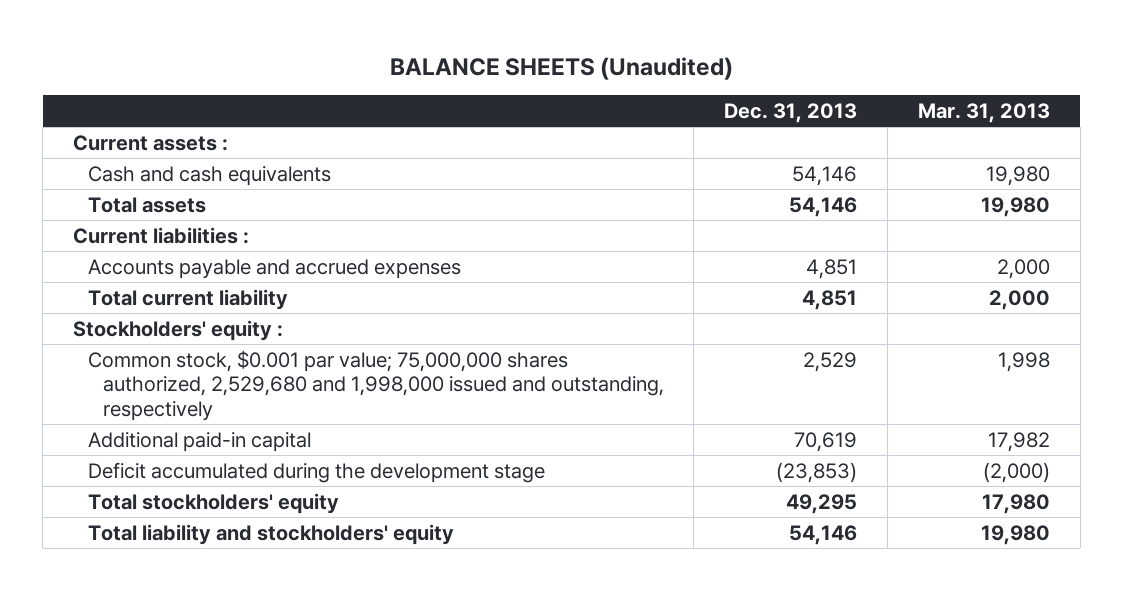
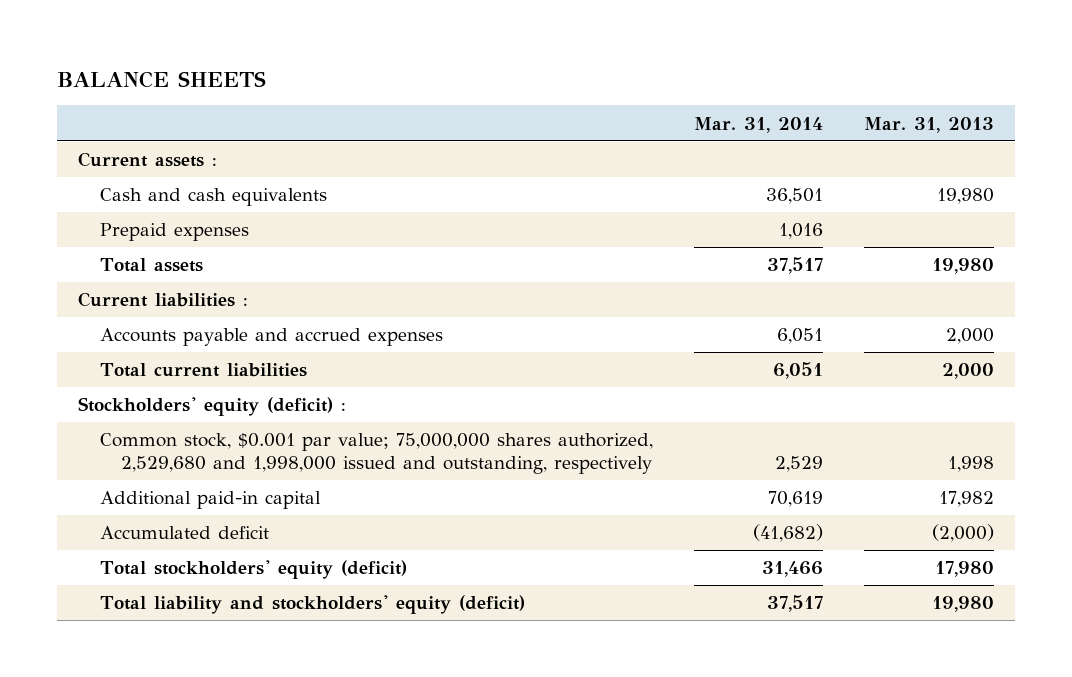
[389,56,733,80] BALANCE SHEETS (Unaudited) -> [57,70,267,88] BALANCE SHEETS
[724,102,858,123] Dec. 31, 2013 -> none
none -> [693,116,823,133] Mar. 31, 2014
none -> [99,223,249,242] Prepaid expenses
[87,288,288,310] Total current liability -> [99,363,307,378] Total current liabilities
[73,319,284,341] Stockholders' equity : -> [78,397,347,417] Stockholders' equity (deficit) :
[87,461,545,483] Deficit accumulated during the development stage -> none
none -> [99,526,269,540] Accumulated deficit
[87,492,339,514] Total stockholders' equity -> [99,560,407,580] Total stockholders' equity (deficit)
[87,523,454,545] Total liability and stockholders' equity -> [99,595,525,615] Total liability and stockholders' equity (deficit)

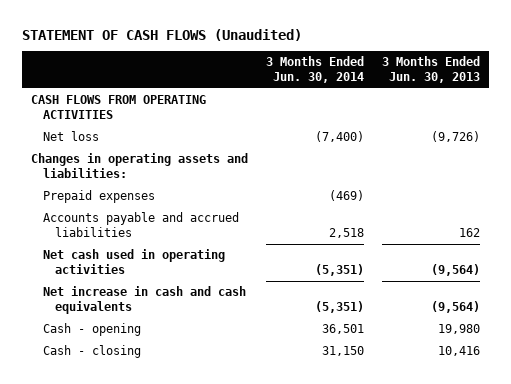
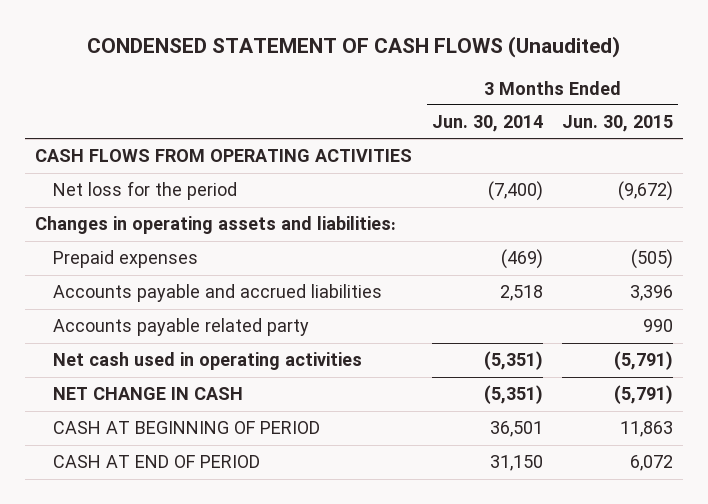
[21,28,302,41] STATEMENT OF CASH FLOWS (Unaudited) -> [87,36,621,59] CONDENSED STATEMENT OF CASH FLOWS (Unaudited)
[381,56,480,83] 3 Months Ended Jun. 30, 2013 -> none
none -> [562,115,674,133] Jun. 30, 2015
[42,131,99,142] Net loss -> [52,181,237,201] Net loss for the period
none -> [52,318,309,337] Accounts payable related party
[42,286,246,314] Net increase in cash and cash equivalents -> [52,387,243,401] NET CHANGE IN CASH
[42,323,141,337] Cash - opening -> [52,421,320,435] CASH AT BEGINNING OF PERIOD
[42,345,141,359] Cash - closing -> [52,455,260,469] CASH AT END OF PERIOD

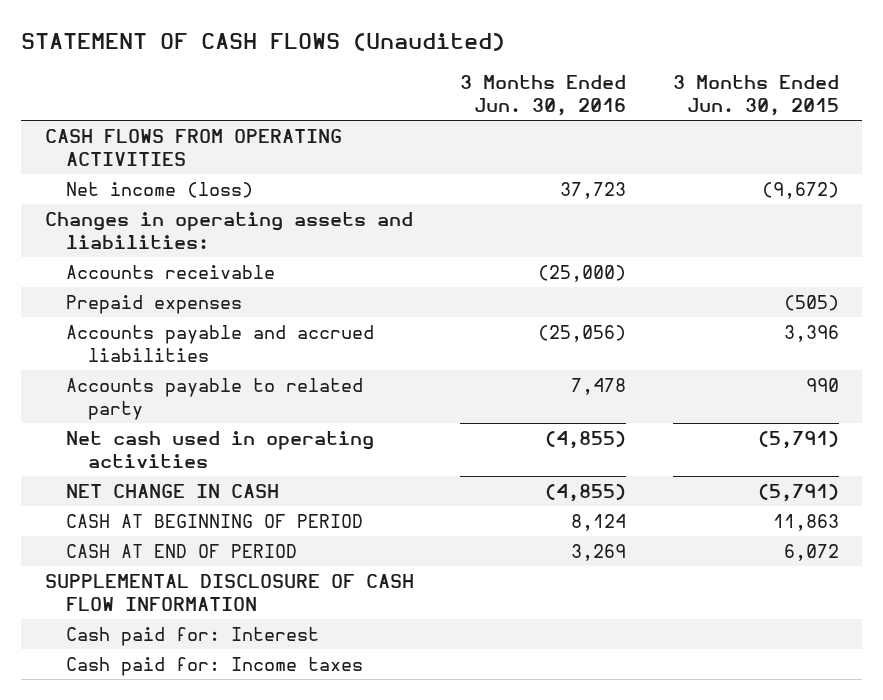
[87,36,621,59] CONDENSED STATEMENT OF CASH FLOWS (Unaudited) -> [21,33,506,52] STATEMENT OF CASH FLOWS (Unaudited)
[431,115,543,133] Jun. 30, 2014 -> none
none -> [460,75,627,117] 3 Months Ended Jun. 30, 2016
[52,181,237,201] Net loss for the period -> [66,181,254,198] Net income (loss)
none -> [66,264,276,279] Accounts receivable
[52,318,309,337] Accounts payable related party -> [66,377,364,420] Accounts payable to related party
none -> [44,573,414,611] SUPPLEMENTAL DISCLOSURE OF CASH FLOW INFORMATION
none -> [66,626,320,646] Cash paid for: Interest
none -> [66,656,364,676] Cash paid for: Income taxes

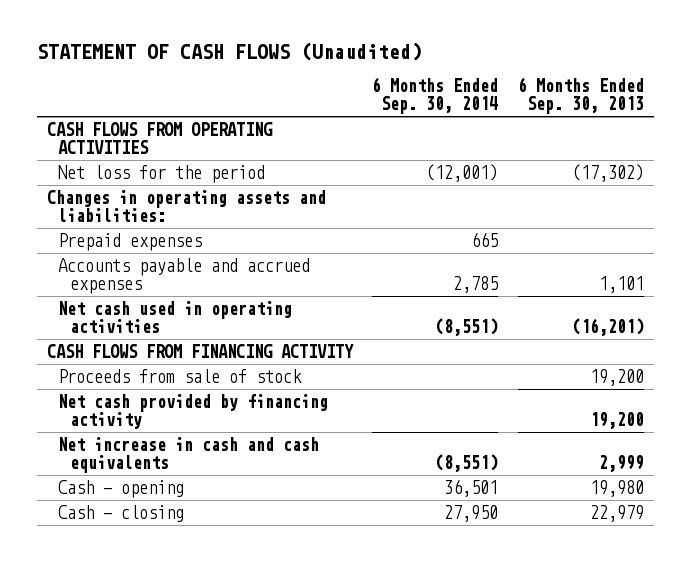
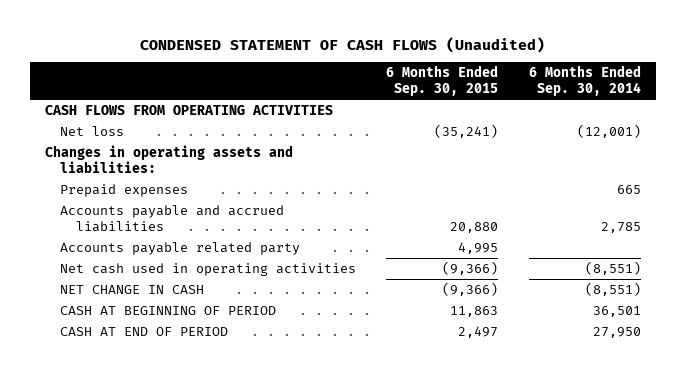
[36,41,422,61] STATEMENT OF CASH FLOWS (Unaudited) -> [139,36,545,53] CONDENSED STATEMENT OF CASH FLOWS (Unaudited)
[518,77,645,115] 6 Months Ended Sep. 30, 2013 -> none
none -> [386,65,499,97] 6 Months Ended Sep. 30, 2015
[58,165,266,184] Net loss for the period -> [60,125,125,136] Net loss
[58,258,311,295] Accounts payable and accrued expenses -> [60,204,285,233] Accounts payable and accrued liabilities
none -> [60,241,301,255] Accounts payable related party
[46,344,354,359] CASH FLOWS FROM FINANCING ACTIVITY -> none
[58,369,303,384] Proceeds from sale of stock -> none
[58,394,329,430] Net cash provided by financing activity -> none
[58,437,320,474] Net increase in cash and cash equivalents -> [60,284,205,294] NET CHANGE IN CASH
[58,480,185,499] Cash - opening -> [60,305,277,315] CASH AT BEGINNING OF PERIOD
[58,505,185,523] Cash - closing -> [60,326,229,336] CASH AT END OF PERIOD

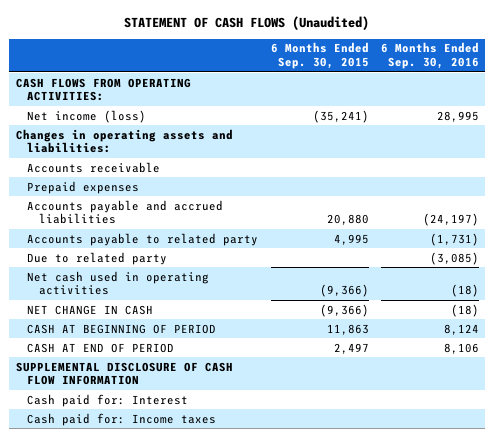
[139,36,545,53] CONDENSED STATEMENT OF CASH FLOWS (Unaudited) -> [124,16,370,31] STATEMENT OF CASH FLOWS (Unaudited)
[528,65,641,97] 6 Months Ended Sep. 30, 2014 -> none
none -> [381,42,480,70] 6 Months Ended Sep. 30, 2016
[44,104,333,115] CASH FLOWS FROM OPERATING ACTIVITIES -> [15,77,191,102] CASH FLOWS FROM OPERATING ACTIVITIES:
[60,125,125,136] Net loss -> [27,109,147,123] Net income (loss)
none -> [27,161,161,173] Accounts receivable
[60,241,301,255] Accounts payable related party -> [27,232,259,246] Accounts payable to related party
none -> [27,251,168,265] Due to related party
none -> [15,361,233,386] SUPPLEMENTAL DISCLOSURE OF CASH FLOW INFORMATION
none -> [27,393,189,407] Cash paid for: Interest
none -> [27,412,217,426] Cash paid for: Income taxes

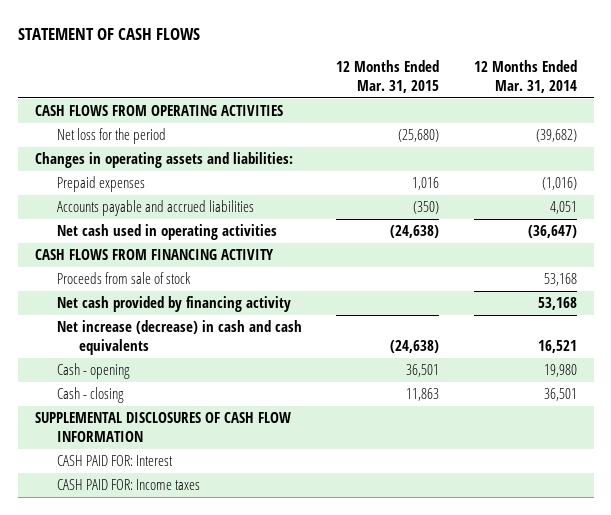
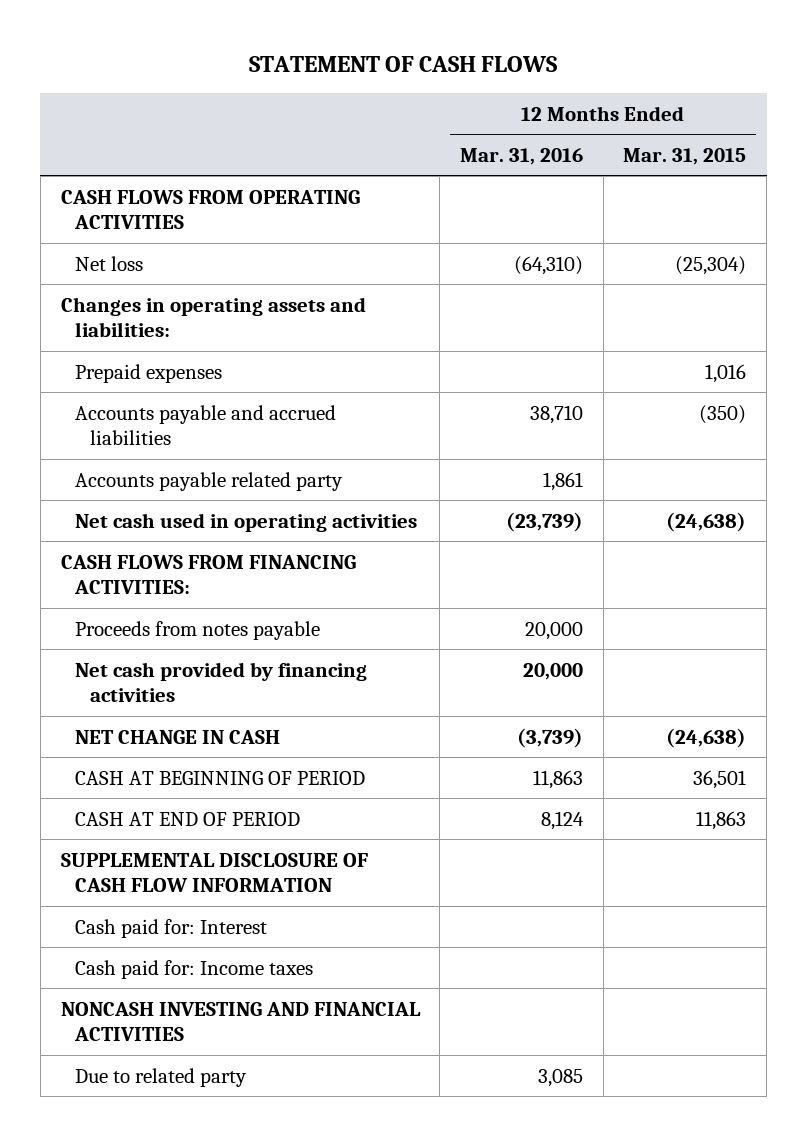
[473,60,577,94] 12 Months Ended Mar. 31, 2014 -> none
none -> [459,147,583,165] Mar. 31, 2016
[56,128,166,145] Net loss for the period -> [75,255,144,271] Net loss
[398,129,440,143] (25,680) -> [675,255,747,275] (25,304)
none -> [75,471,344,491] Accounts payable related party
[56,272,191,285] Proceeds from sale of stock -> none
[34,249,274,261] CASH FLOWS FROM FINANCING ACTIVITY -> [60,554,356,595] CASH FLOWS FROM FINANCING ACTIVITIES:
none -> [75,620,321,640] Proceeds from notes payable
[56,296,291,313] Net cash provided by financing activity -> [75,661,368,703] Net cash provided by financing activities
[56,320,302,355] Net increase (decrease) in cash and cash equivalents -> [75,729,281,744] NET CHANGE IN CASH
[56,363,130,380] Cash - opening -> [75,770,366,785] CASH AT BEGINNING OF PERIOD
[56,387,124,404] Cash - closing -> [75,811,301,826] CASH AT END OF PERIOD
[34,412,291,442] SUPPLEMENTAL DISCLOSURES OF CASH FLOW INFORMATION -> [60,852,368,893] SUPPLEMENTAL DISCLOSURE OF CASH FLOW INFORMATION
[56,455,173,467] CASH PAID FOR: Interest -> [75,918,268,938] Cash paid for: Interest
[56,479,200,491] CASH PAID FOR: Income taxes -> [75,959,314,979] Cash paid for: Income taxes
none -> [60,1001,421,1042] NONCASH INVESTING AND FINANCIAL ACTIVITIES
none -> [75,1067,248,1087] Due to related party

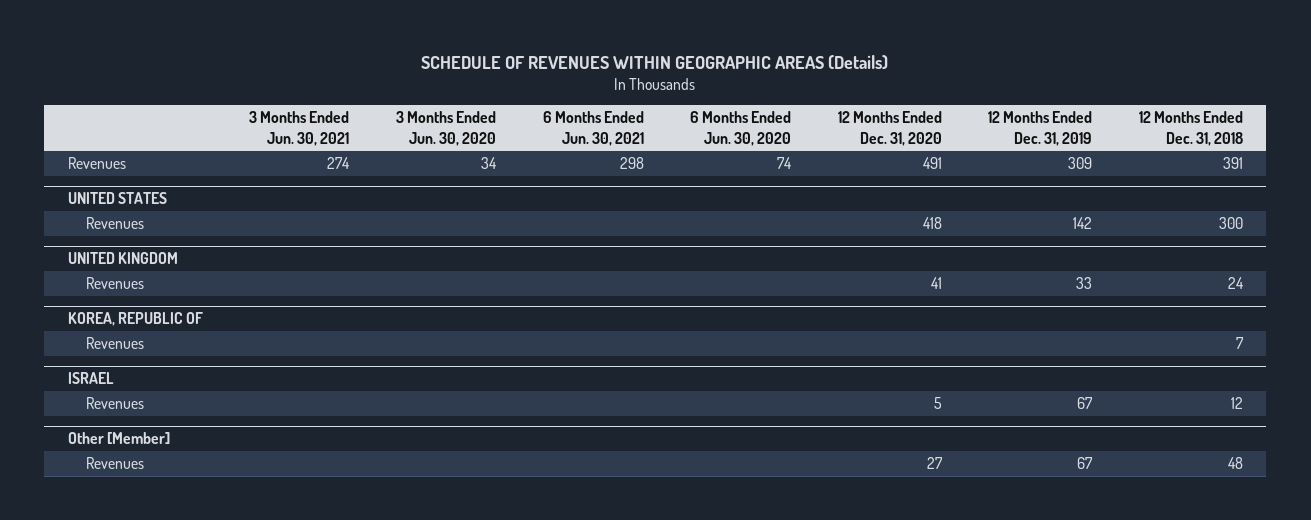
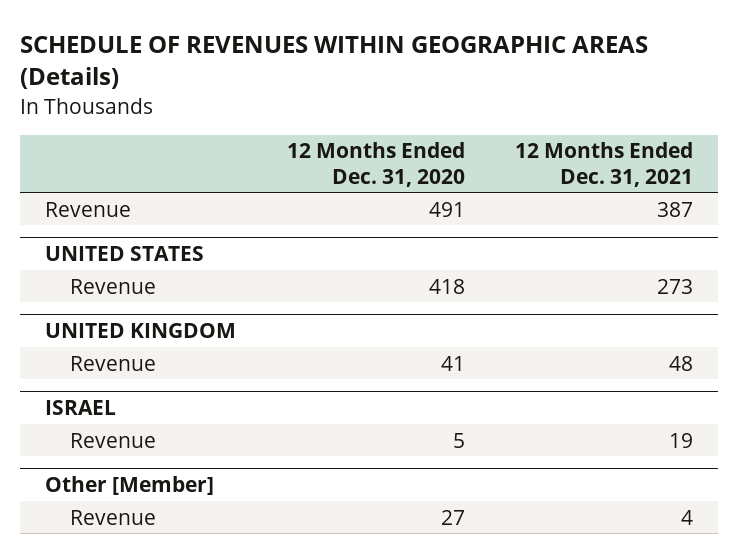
[249,111,350,146] 3 Months Ended Jun. 30, 2021 -> none
[395,111,496,146] 3 Months Ended Jun. 30, 2020 -> none
[542,111,644,146] 6 Months Ended Jun. 30, 2021 -> none
[690,111,792,146] 6 Months Ended Jun. 30, 2020 -> none
[988,111,1093,146] 12 Months Ended Dec. 31, 2019 -> none
[1139,111,1244,146] 12 Months Ended Dec. 31, 2018 -> none
none -> [514,142,693,187] 12 Months Ended Dec. 31, 2021
[67,157,126,170] Revenues -> [45,201,132,217] Revenue
[85,217,144,230] Revenues -> [69,278,156,294] Revenue
[67,312,203,327] KOREA, REPUBLIC OF -> none
[85,337,144,350] Revenues -> none
[85,277,144,290] Revenues -> [69,355,156,371] Revenue
[85,397,144,410] Revenues -> [69,432,156,448] Revenue
[85,457,144,470] Revenues -> [69,509,156,525] Revenue

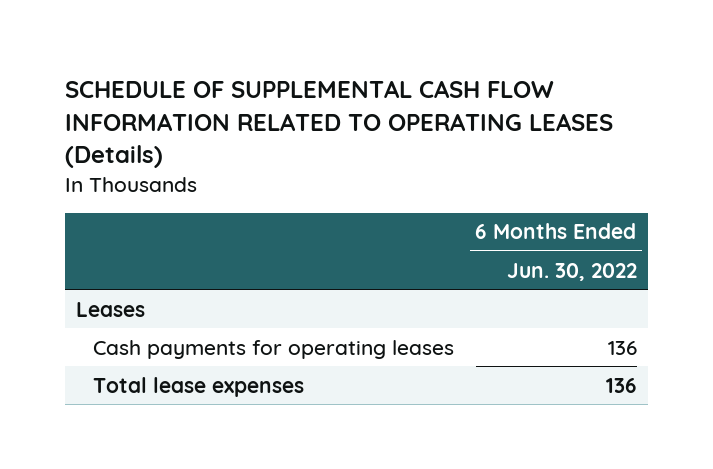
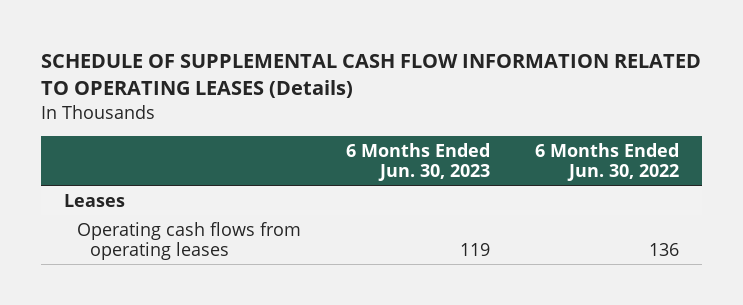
none -> [345,142,490,181] 6 Months Ended Jun. 30, 2023
[92,376,304,397] Total lease expenses -> none
[92,339,454,359] Cash payments for operating leases -> [76,221,301,261] Operating cash flows from operating leases

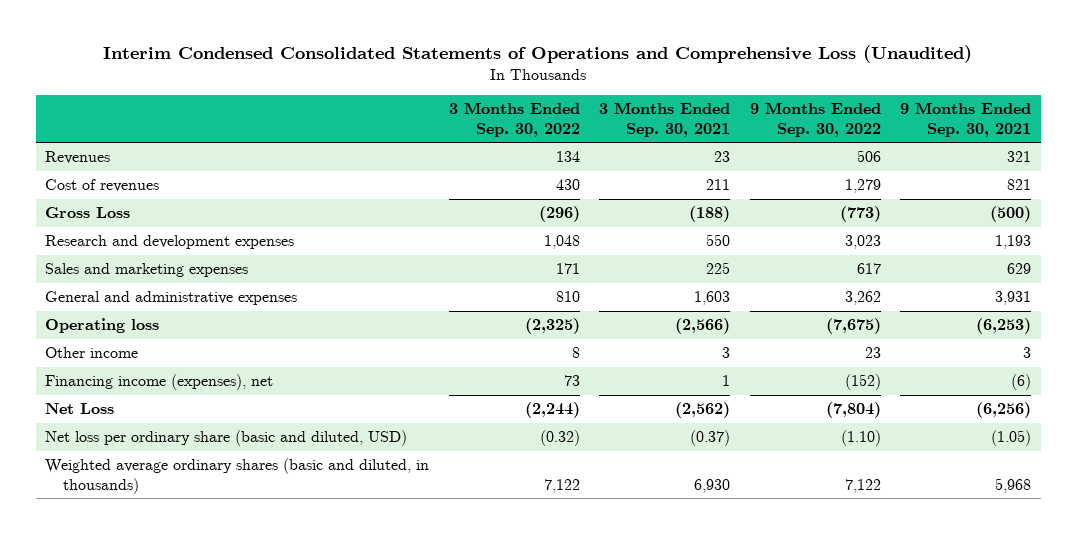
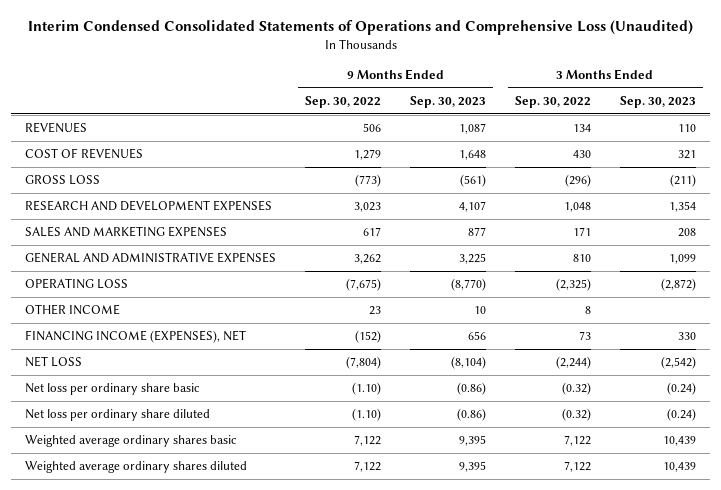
[599,102,731,137] 3 Months Ended Sep. 30, 2021 -> none
[899,102,1031,137] 9 Months Ended Sep. 30, 2021 -> none
none -> [410,95,487,108] Sep. 30, 2023
none -> [619,95,696,108] Sep. 30, 2023
[45,151,111,165] Revenues -> [25,122,88,134] REVENUES
[45,179,160,193] Cost of revenues -> [25,148,144,160] COST OF REVENUES
[45,207,131,219] Gross Loss -> [25,175,101,186] GROSS LOSS
[45,235,295,250] Research and development expenses -> [25,200,273,212] RESEARCH AND DEVELOPMENT EXPENSES
[45,263,249,278] Sales and marketing expenses -> [25,226,228,238] SALES AND MARKETING EXPENSES
[45,291,298,306] General and administrative expenses -> [25,252,277,264] GENERAL AND ADMINISTRATIVE EXPENSES
[45,318,160,334] Operating loss -> [25,278,129,290] OPERATING LOSS
[45,347,139,359] Other income -> [25,304,121,316] OTHER INCOME
[45,374,274,391] Financing income (expenses), net -> [25,330,247,344] FINANCING INCOME (EXPENSES), NET
[45,403,115,415] Net Loss -> [25,356,83,368] NET LOSS
[45,430,408,447] Net loss per ordinary share (basic and diluted, USD) -> [25,383,201,396] Net loss per ordinary share basic
none -> [25,409,211,422] Net loss per ordinary share diluted
[45,458,430,494] Weighted average ordinary shares (basic and diluted, in thousands) -> [25,435,238,448] Weighted average ordinary shares basic
none -> [25,461,248,474] Weighted average ordinary shares diluted

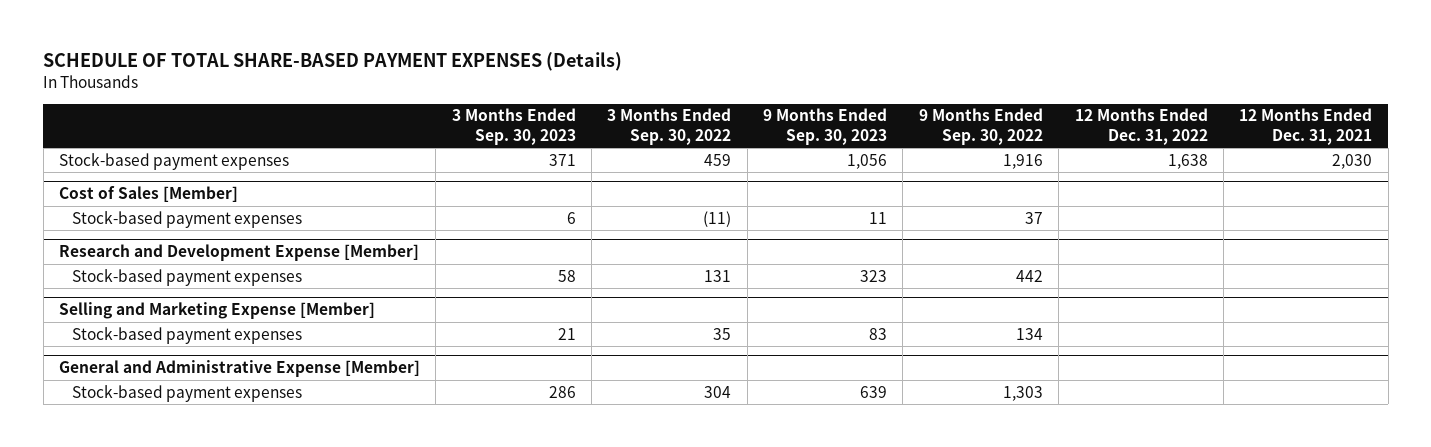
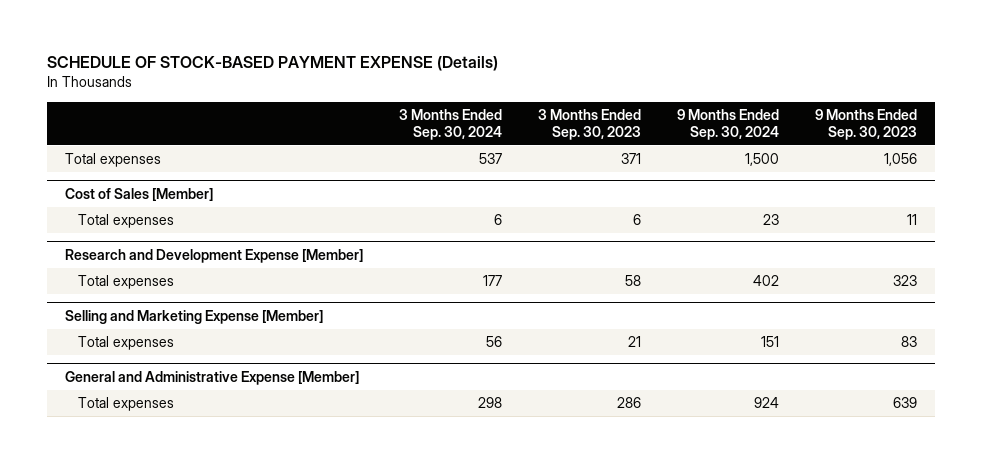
[43,52,623,72] SCHEDULE OF TOTAL SHARE-BASED PAYMENT EXPENSES (Details) -> [46,56,498,72] SCHEDULE OF STOCK-BASED PAYMENT EXPENSE (Details)
[607,108,732,145] 3 Months Ended Sep. 30, 2022 -> none
[918,108,1043,145] 9 Months Ended Sep. 30, 2022 -> none
[1074,108,1208,145] 12 Months Ended Dec. 31, 2022 -> none
[1239,108,1373,145] 12 Months Ended Dec. 31, 2021 -> none
none -> [398,108,502,141] 3 Months Ended Sep. 30, 2024
none -> [676,108,779,141] 9 Months Ended Sep. 30, 2024
[58,152,289,170] Stock-based payment expenses -> [64,153,161,168] Total expenses
[71,210,302,228] Stock-based payment expenses -> [78,214,175,229] Total expenses
[71,268,302,286] Stock-based payment expenses -> [78,275,175,290] Total expenses
[71,326,302,344] Stock-based payment expenses -> [78,336,175,351] Total expenses
[71,384,302,402] Stock-based payment expenses -> [78,397,175,412] Total expenses

